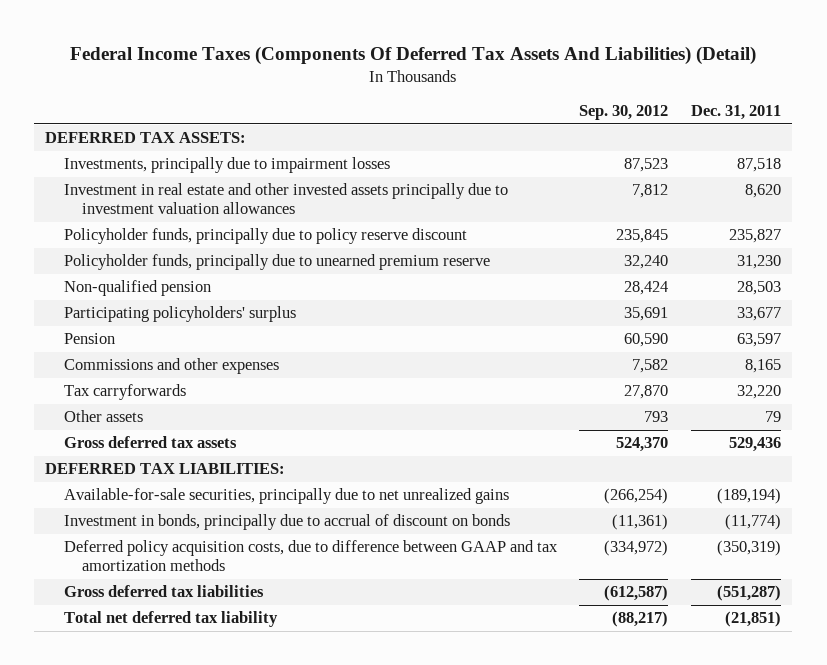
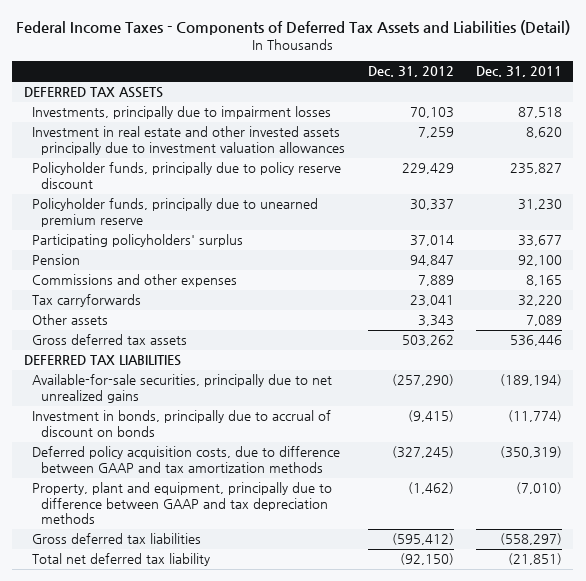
[70,45,757,65] Federal Income Taxes (Components Of Deferred Tax Assets And Liabilities) (Detail) -> [15,19,570,35] Federal Income Taxes - Components of Deferred Tax Assets and Liabilities (Detail)
[579,105,669,121] Sep. 30, 2012 -> none
none -> [367,66,454,78] Dec. 31, 2012
[45,132,247,144] DEFERRED TAX ASSETS: -> [23,87,163,99] DEFERRED TAX ASSETS
[63,280,211,297] Non-qualified pension -> none
[737,333,782,348] 63,597 -> [518,255,563,267] 92,100
[765,411,782,423] 79 -> [526,315,563,327] 7,089
[729,437,782,453] 529,436 -> [510,335,563,347] 536,446
[45,463,286,475] DEFERRED TAX LIABILITIES: -> [23,355,181,367] DEFERRED TAX LIABILITIES
none -> [32,482,333,525] Property, plant and equipment, principally due to difference between GAAP and tax depreciation methods
[717,585,782,602] (551,287) -> [500,533,563,546] (558,297)

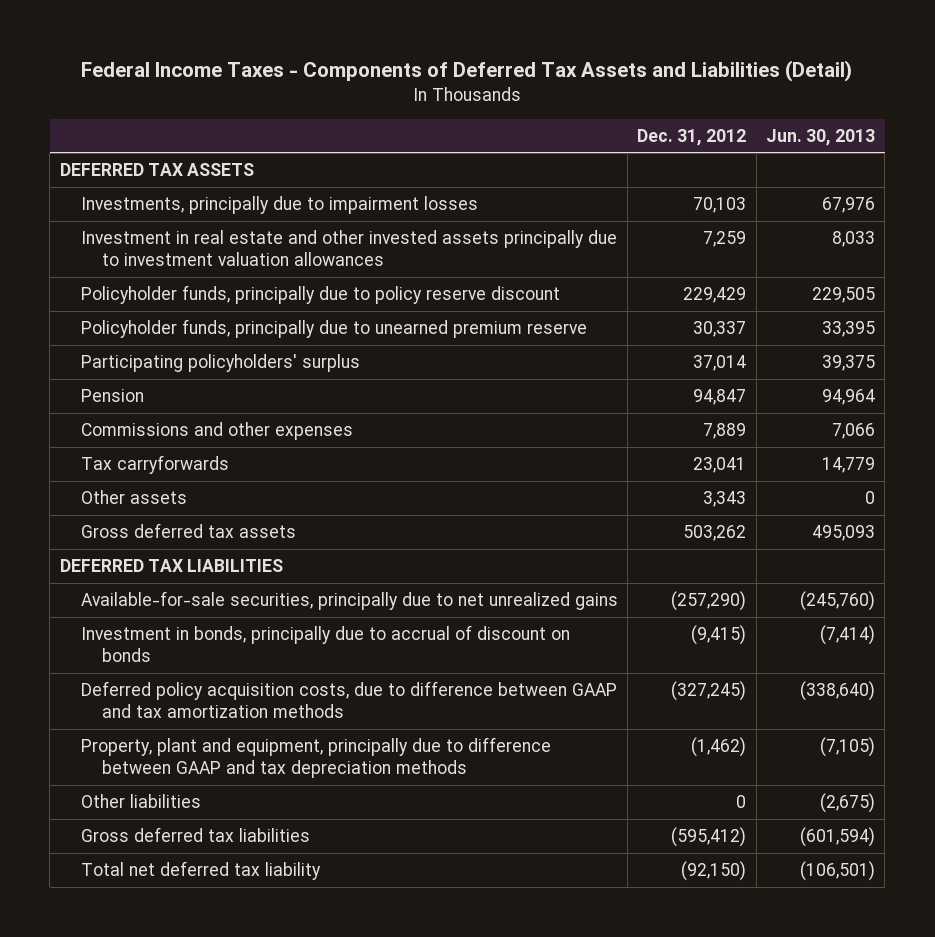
[476,66,563,78] Dec. 31, 2011 -> none
none -> [766,128,876,146] Jun. 30, 2013
none -> [80,794,201,809] Other liabilities

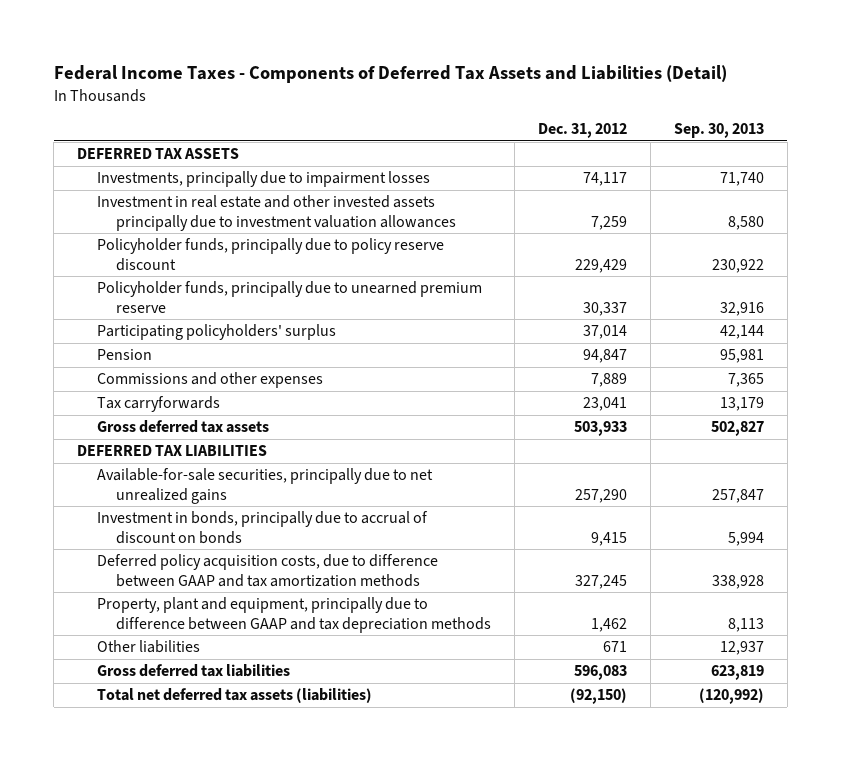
[766,128,876,146] Jun. 30, 2013 -> none
none -> [673,123,764,139] Sep. 30, 2013
[693,197,747,214] 70,103 -> [582,172,627,187] 74,117
[80,490,187,505] Other assets -> none
[683,525,747,542] 503,262 -> [573,421,627,437] 503,933
[671,591,747,612] (257,290) -> [574,488,627,503] 257,290
[691,625,747,646] (9,415) -> [590,531,627,546] 9,415
[671,681,747,702] (327,245) -> [574,574,627,589] 327,245
[691,737,747,758] (1,462) -> [590,617,627,632] 1,462
[736,795,747,809] 0 -> [602,641,627,653] 671
[671,827,747,848] (595,412) -> [573,665,627,681] 596,083
[80,861,321,881] Total net deferred tax liability -> [96,688,372,704] Total net deferred tax assets (liabilities)

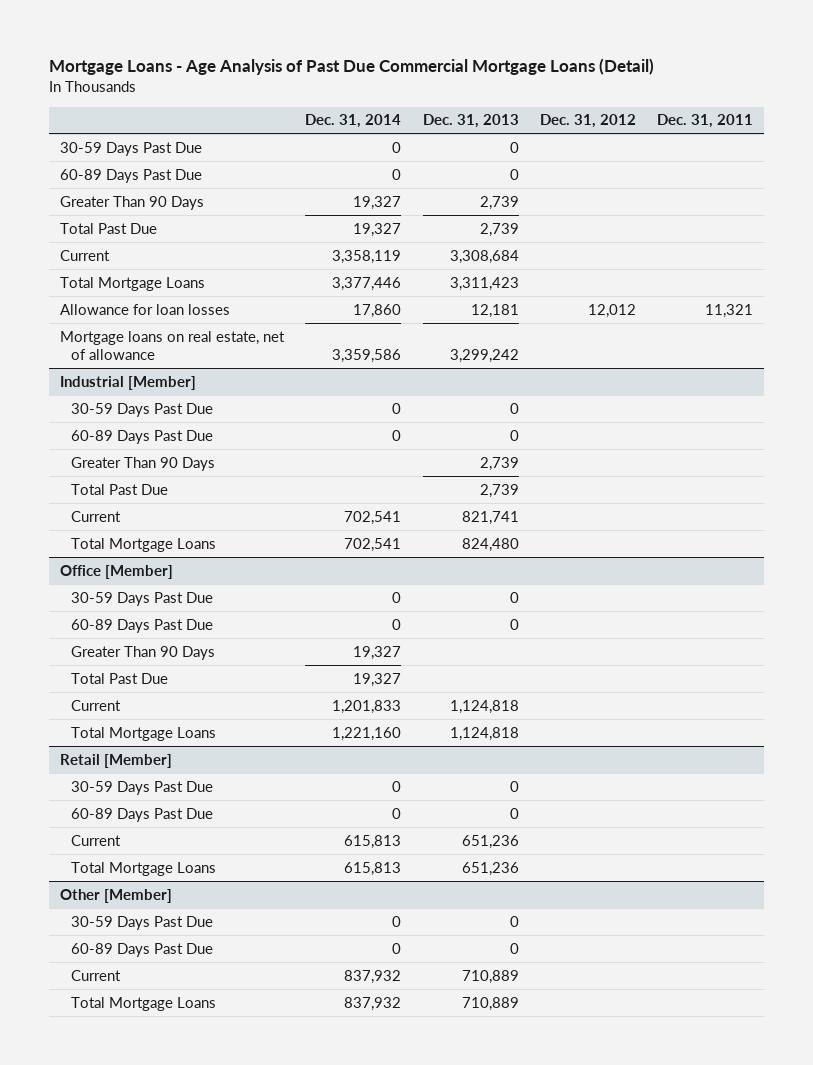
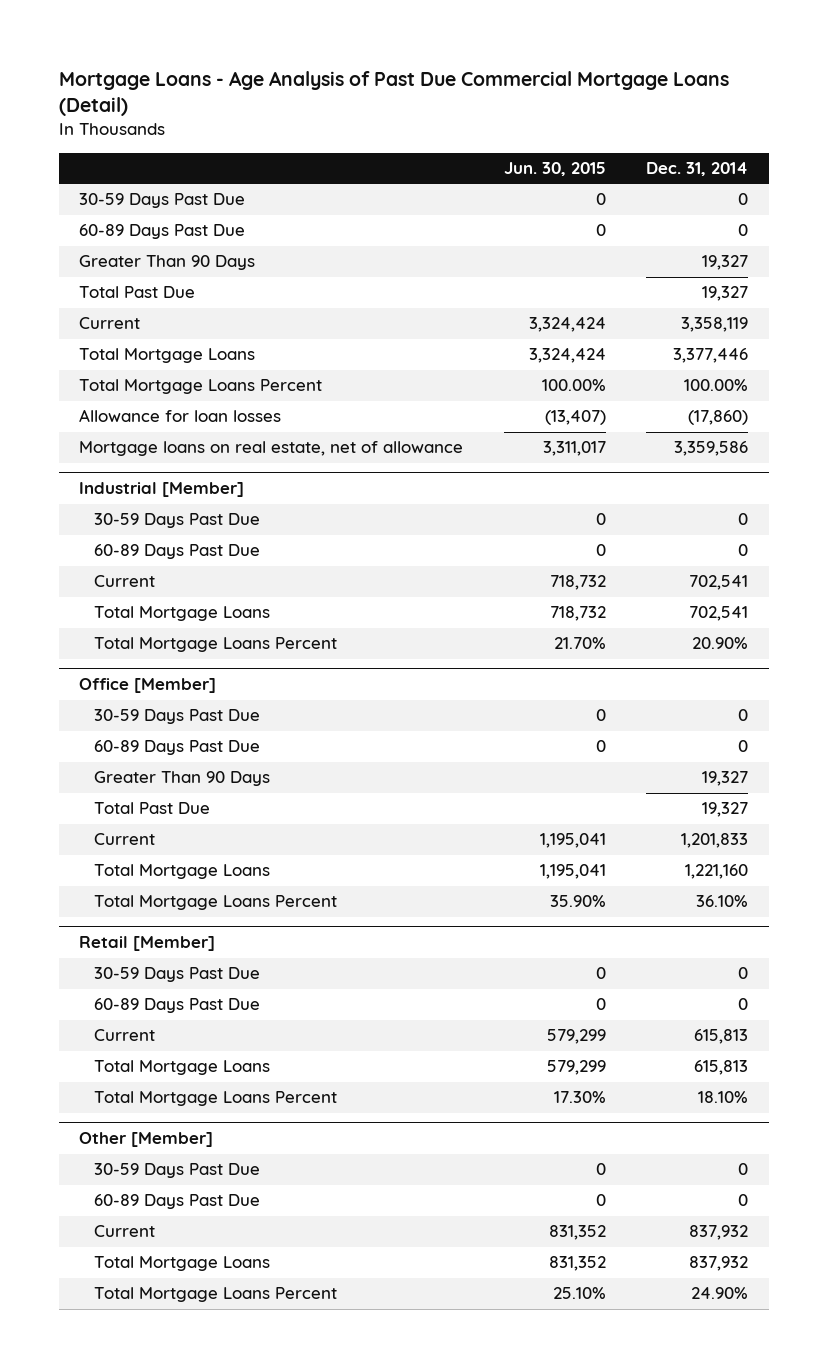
[422,114,519,129] Dec. 31, 2013 -> none
[540,114,637,129] Dec. 31, 2012 -> none
[657,114,754,129] Dec. 31, 2011 -> none
none -> [503,161,606,176] Jun. 30, 2015
none -> [79,379,323,395] Total Mortgage Loans Percent
[353,303,402,318] 17,860 -> [688,410,749,426] (17,860)
[70,456,215,471] Greater Than 90 Days -> none
[70,483,168,495] Total Past Due -> none
none -> [93,637,337,653] Total Mortgage Loans Percent
none -> [93,895,337,911] Total Mortgage Loans Percent
none -> [93,1091,337,1107] Total Mortgage Loans Percent
none -> [93,1287,337,1303] Total Mortgage Loans Percent

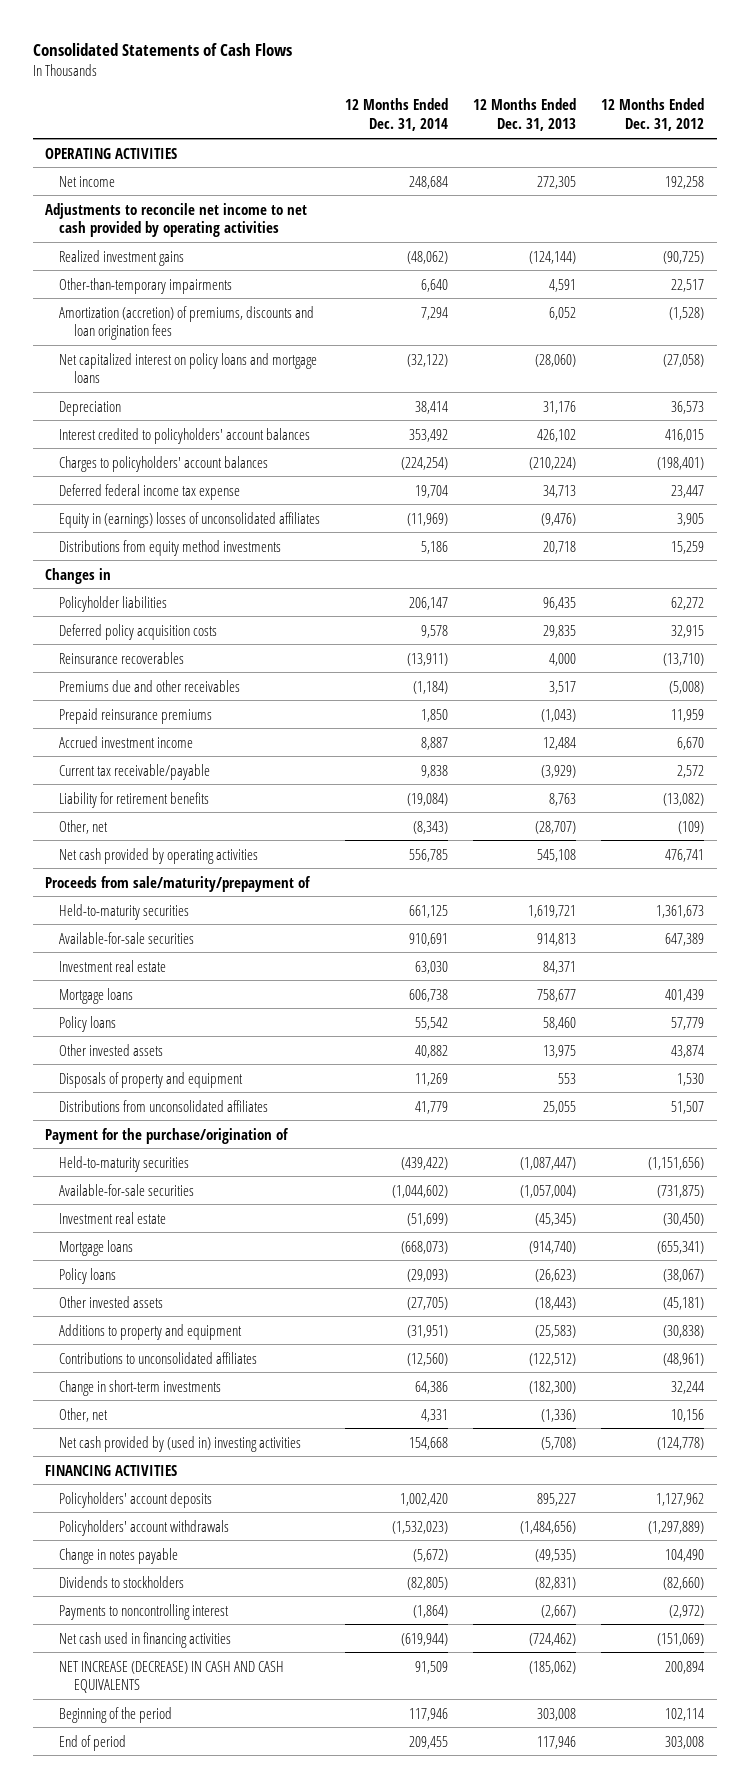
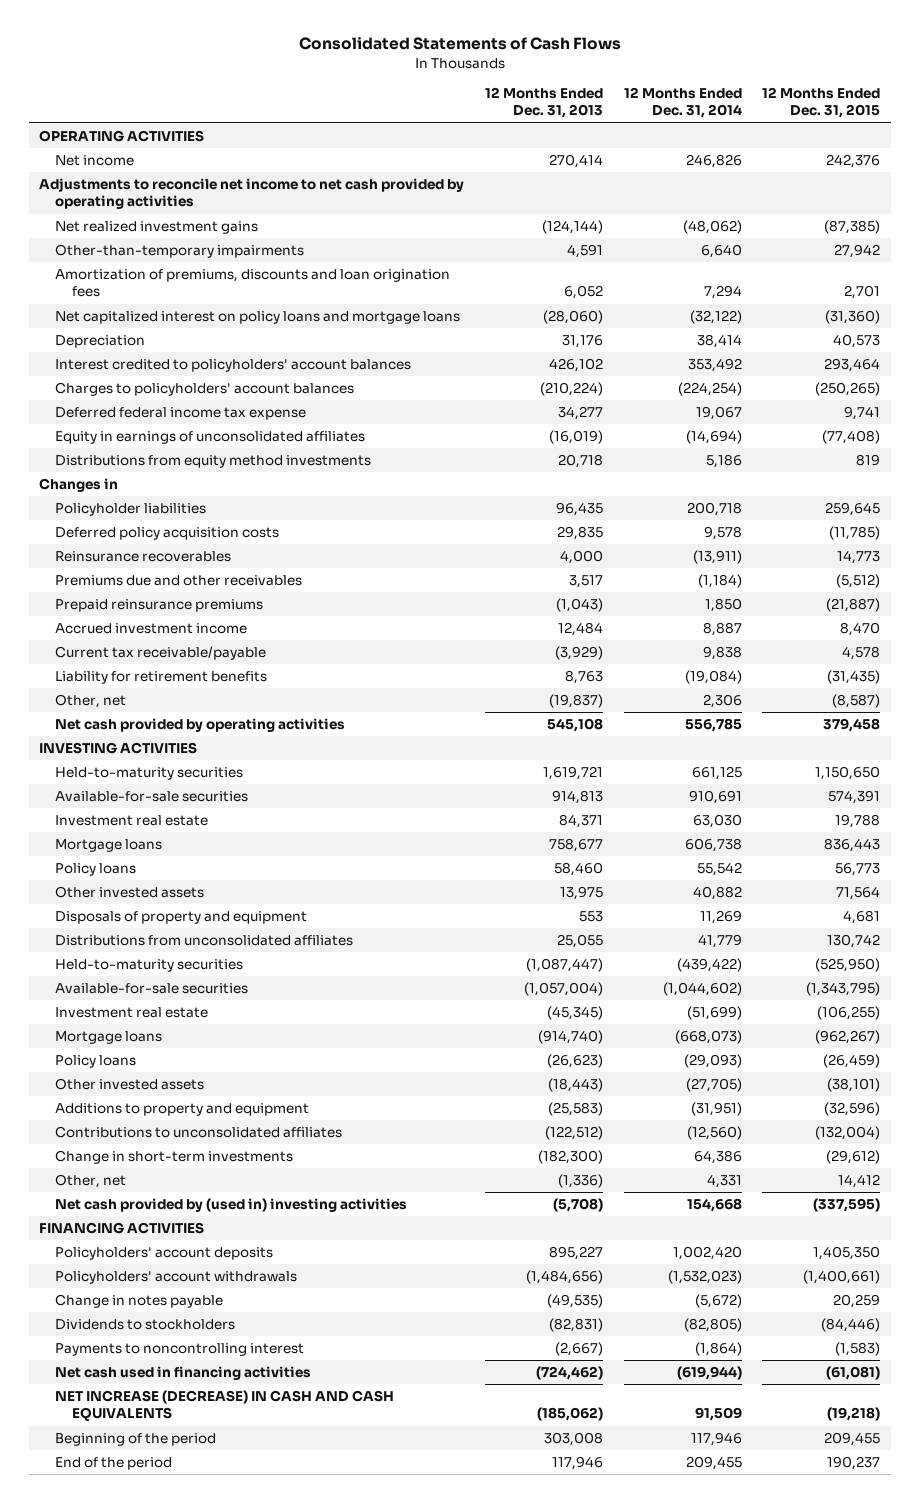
[601,98,705,132] 12 Months Ended Dec. 31, 2012 -> none
none -> [762,86,881,119] 12 Months Ended Dec. 31, 2015
[409,175,449,189] 248,684 -> [685,154,742,169] 246,826
[537,175,577,189] 272,305 -> [548,154,603,169] 270,414
[59,249,185,266] Realized investment gains -> [55,221,259,235] Net realized investment gains
[59,305,315,341] Amortization (accretion) of premiums, discounts and loan origination fees -> [55,269,451,298] Amortization of premiums, discounts and loan origination fees
[415,484,449,498] 19,704 -> [695,406,742,421] 19,067
[543,484,577,498] 34,713 -> [557,406,603,421] 34,277
[59,511,321,528] Equity in (earnings) losses of unconsolidated affiliates -> [55,431,366,445] Equity in earnings of unconsolidated affiliates
[407,512,449,526] (11,969) -> [685,430,742,445] (14,694)
[541,512,577,526] (9,476) -> [548,430,603,445] (16,019)
[409,596,449,610] 206,147 -> [686,502,742,517] 200,718
[413,820,449,834] (8,343) -> [702,694,742,709] 2,306
[535,820,577,834] (28,707) -> [548,694,603,709] (19,837)
[45,875,312,892] Proceeds from sale/maturity/prepayment of -> none
none -> [39,742,198,755] INVESTING ACTIVITIES
[45,1127,290,1144] Payment for the purchase/origination of -> none
[59,1734,127,1751] End of period -> [55,1457,173,1471] End of the period

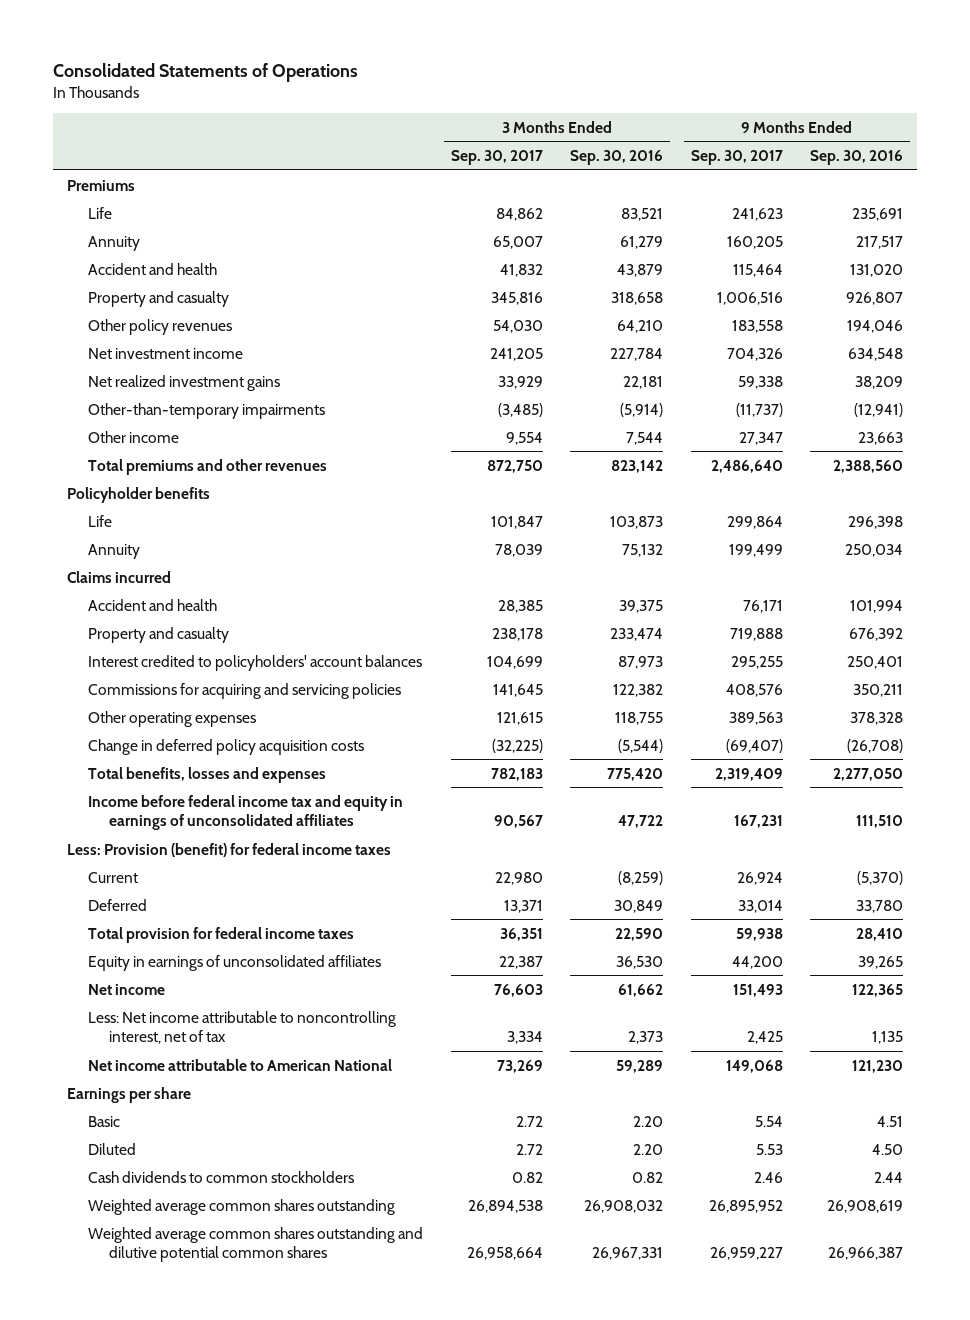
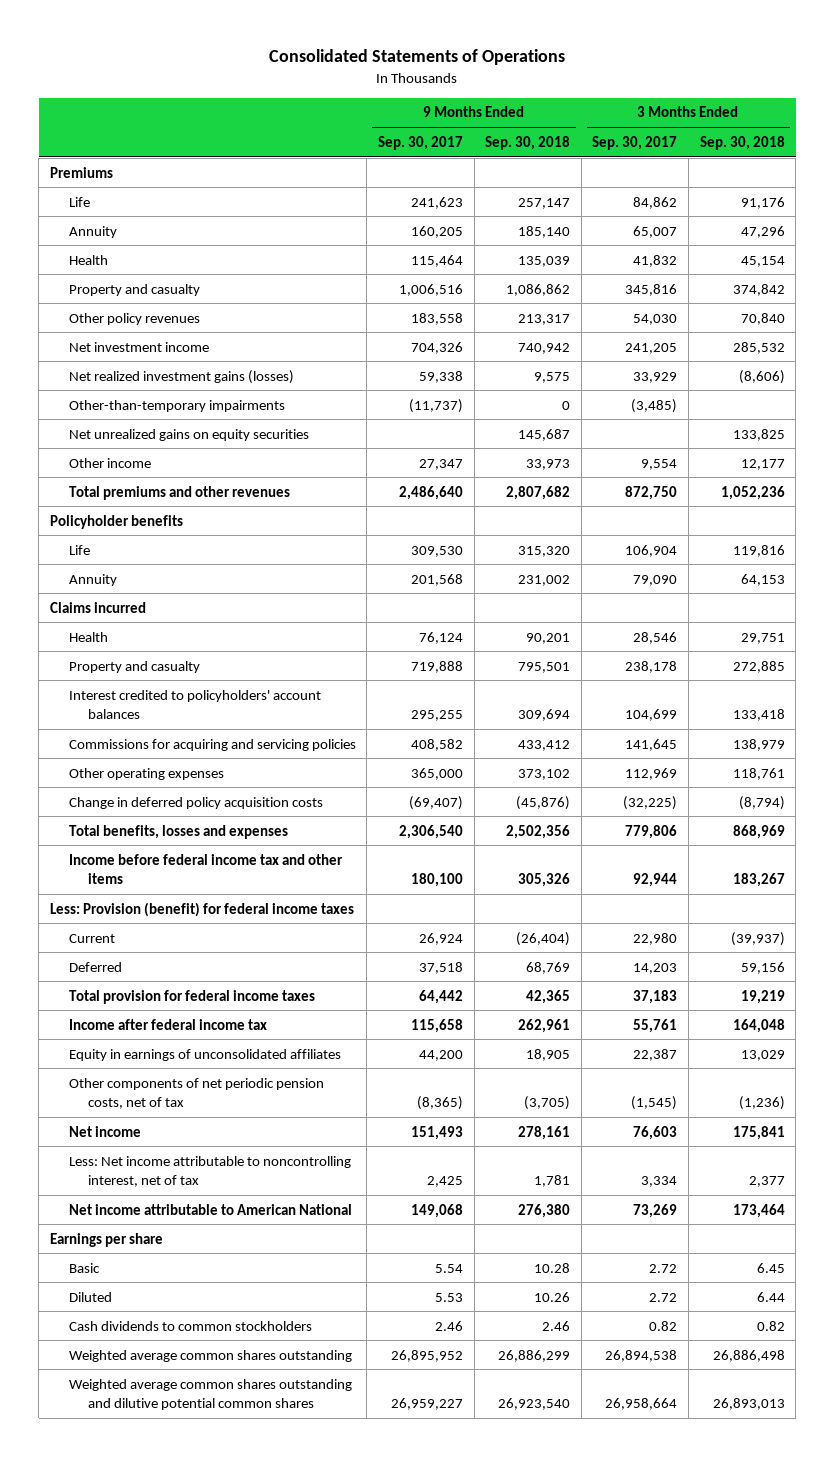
[570,150,664,166] Sep. 30, 2016 -> none
[810,150,904,166] Sep. 30, 2016 -> none
none -> [485,135,571,150] Sep. 30, 2018
none -> [699,135,785,150] Sep. 30, 2018
[87,262,217,275] Accident and health -> [68,254,108,265] Health
[87,374,280,391] Net realized investment gains -> [68,369,294,384] Net realized investment gains (losses)
none -> [68,428,309,441] Net unrealized gains on equity securities
[490,515,543,529] 101,847 -> [625,544,678,557] 106,904
[726,515,783,529] 299,864 -> [411,545,464,557] 309,530
[494,543,543,557] 78,039 -> [633,574,678,586] 79,090
[728,543,783,557] 199,499 -> [411,573,464,586] 201,568
[87,598,217,611] Accident and health -> [68,631,108,642] Health
[497,599,543,613] 28,385 -> [633,631,678,644] 28,546
[742,599,783,613] 76,171 -> [419,631,464,644] 76,124
[725,683,783,697] 408,576 -> [411,738,464,751] 408,582
[496,711,543,725] 121,615 -> [625,767,678,780] 112,969
[728,711,783,725] 389,563 -> [411,767,464,780] 365,000
[490,767,543,781] 782,183 -> [625,824,678,839] 779,806
[714,767,783,781] 2,319,409 -> [399,824,464,839] 2,306,540
[87,794,403,830] Income before federal income tax and equity in earnings of unconsolidated affiliates -> [68,853,343,885] Income before federal income tax and other items
[493,814,543,828] 90,567 -> [633,873,678,888] 92,944
[733,814,783,828] 167,231 -> [411,873,464,888] 180,100
[503,899,543,913] 13,371 -> [633,962,678,974] 14,203
[737,899,783,913] 33,014 -> [419,961,464,974] 37,518
[499,927,543,941] 36,351 -> [633,989,678,1004] 37,183
[735,927,783,941] 59,938 -> [419,989,464,1004] 64,442
none -> [68,1018,267,1030] Income after federal income tax
none -> [68,1077,324,1110] Other components of net periodic pension costs, net of tax

